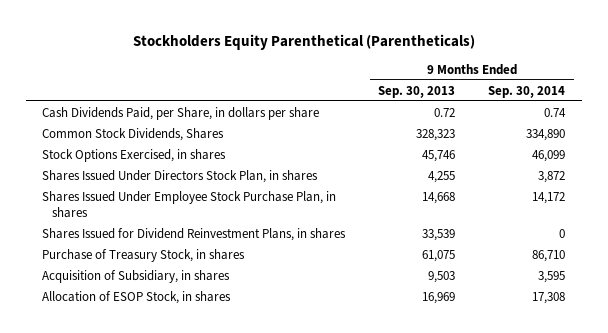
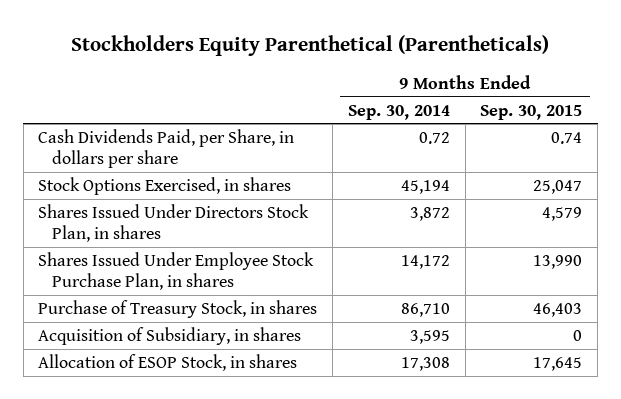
[378,85,456,98] Sep. 30, 2013 -> none
none -> [480,104,583,120] Sep. 30, 2015
[42,127,225,141] Common Stock Dividends, Shares -> none
[544,107,567,117] 0.74 -> [418,132,450,145] 0.72
[532,149,566,162] 46,099 -> [400,180,450,195] 45,194
[42,227,347,241] Shares Issued for Dividend Reinvestment Plans, in shares -> none

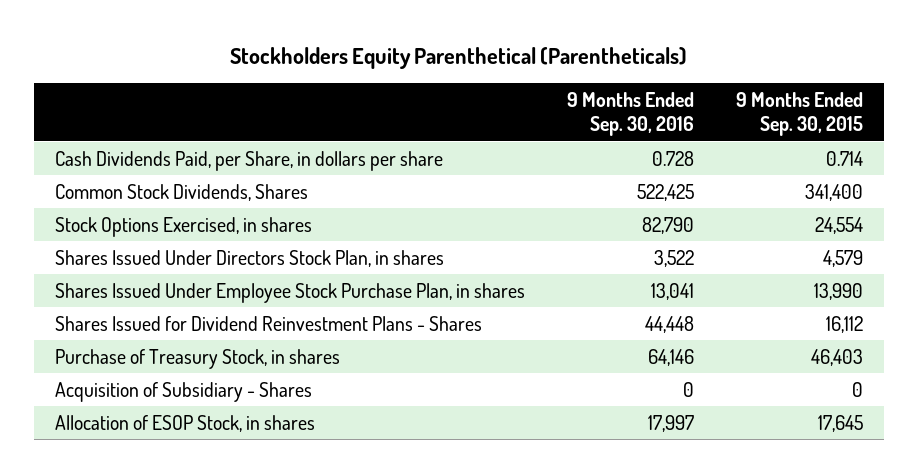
[347,104,450,120] Sep. 30, 2014 -> none
none -> [567,91,695,137] 9 Months Ended Sep. 30, 2016
[551,132,583,145] 0.74 -> [826,150,864,166] 0.714
none -> [54,183,308,201] Common Stock Dividends, Shares
[533,180,583,195] 25,047 -> [815,216,864,234] 24,554
none -> [54,315,482,331] Shares Issued for Dividend Reinvestment Plans - Shares
[38,327,302,346] Acquisition of Subsidiary, in shares -> [54,381,312,402] Acquisition of Subsidiary - Shares

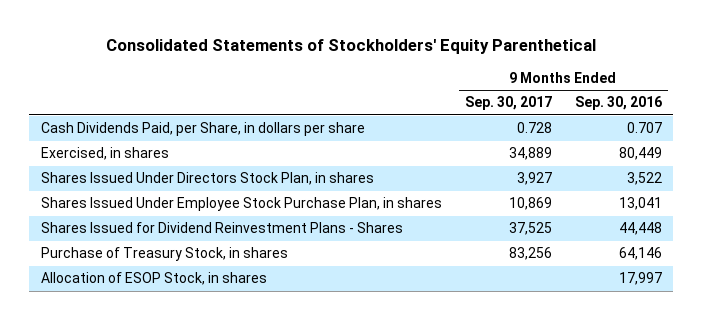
[230,46,688,69] Stockholders Equity Parenthetical (Parentheticals) -> [106,39,597,55] Consolidated Statements of Stockholders' Equity Parenthetical
[736,91,864,137] 9 Months Ended Sep. 30, 2015 -> none
none -> [464,96,552,111] Sep. 30, 2017
[54,183,308,201] Common Stock Dividends, Shares -> none
[652,150,695,166] 0.728 -> [626,122,662,134] 0.707
[54,216,312,237] Stock Options Exercised, in shares -> [40,147,169,161] Exercised, in shares
[642,216,695,234] 82,790 -> [618,147,662,161] 80,449
[54,381,312,402] Acquisition of Subsidiary - Shares -> none

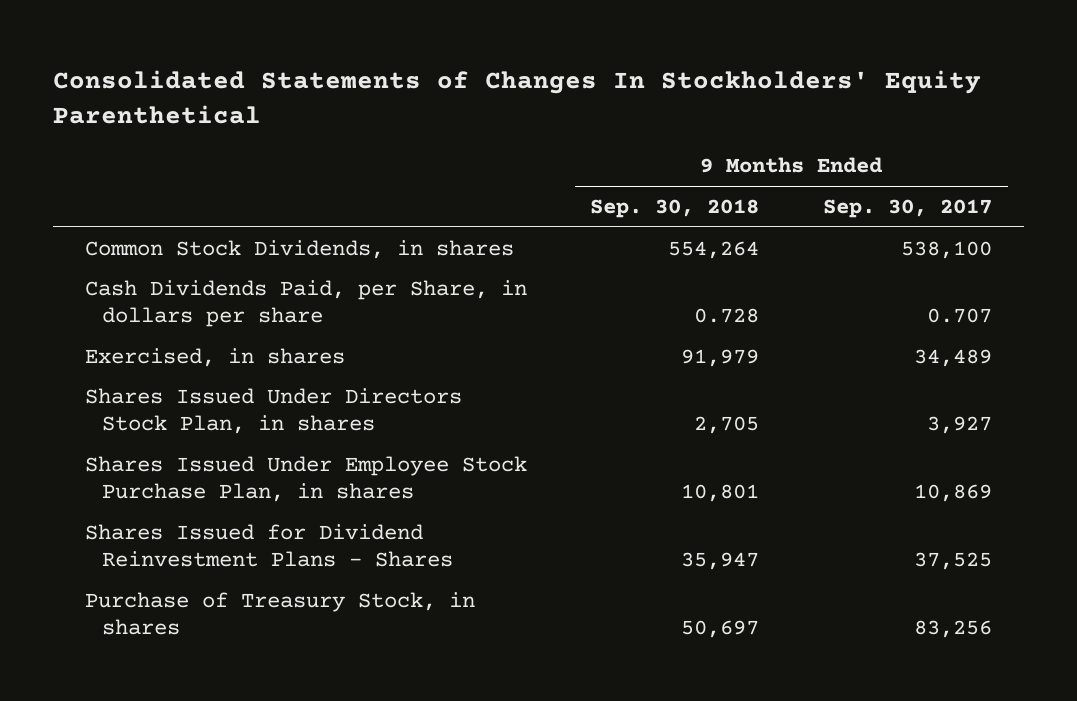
[106,39,597,55] Consolidated Statements of Stockholders' Equity Parenthetical -> [52,70,981,125] Consolidated Statements of Changes In Stockholders' Equity Parenthetical
[574,96,662,111] Sep. 30, 2016 -> none
none -> [590,198,760,218] Sep. 30, 2018
none -> [84,239,514,259] Common Stock Dividends, in shares
[516,122,552,134] 0.728 -> [927,307,993,323] 0.707
[508,147,552,161] 34,889 -> [914,348,993,367] 34,489
[40,272,267,286] Allocation of ESOP Stock, in shares -> none

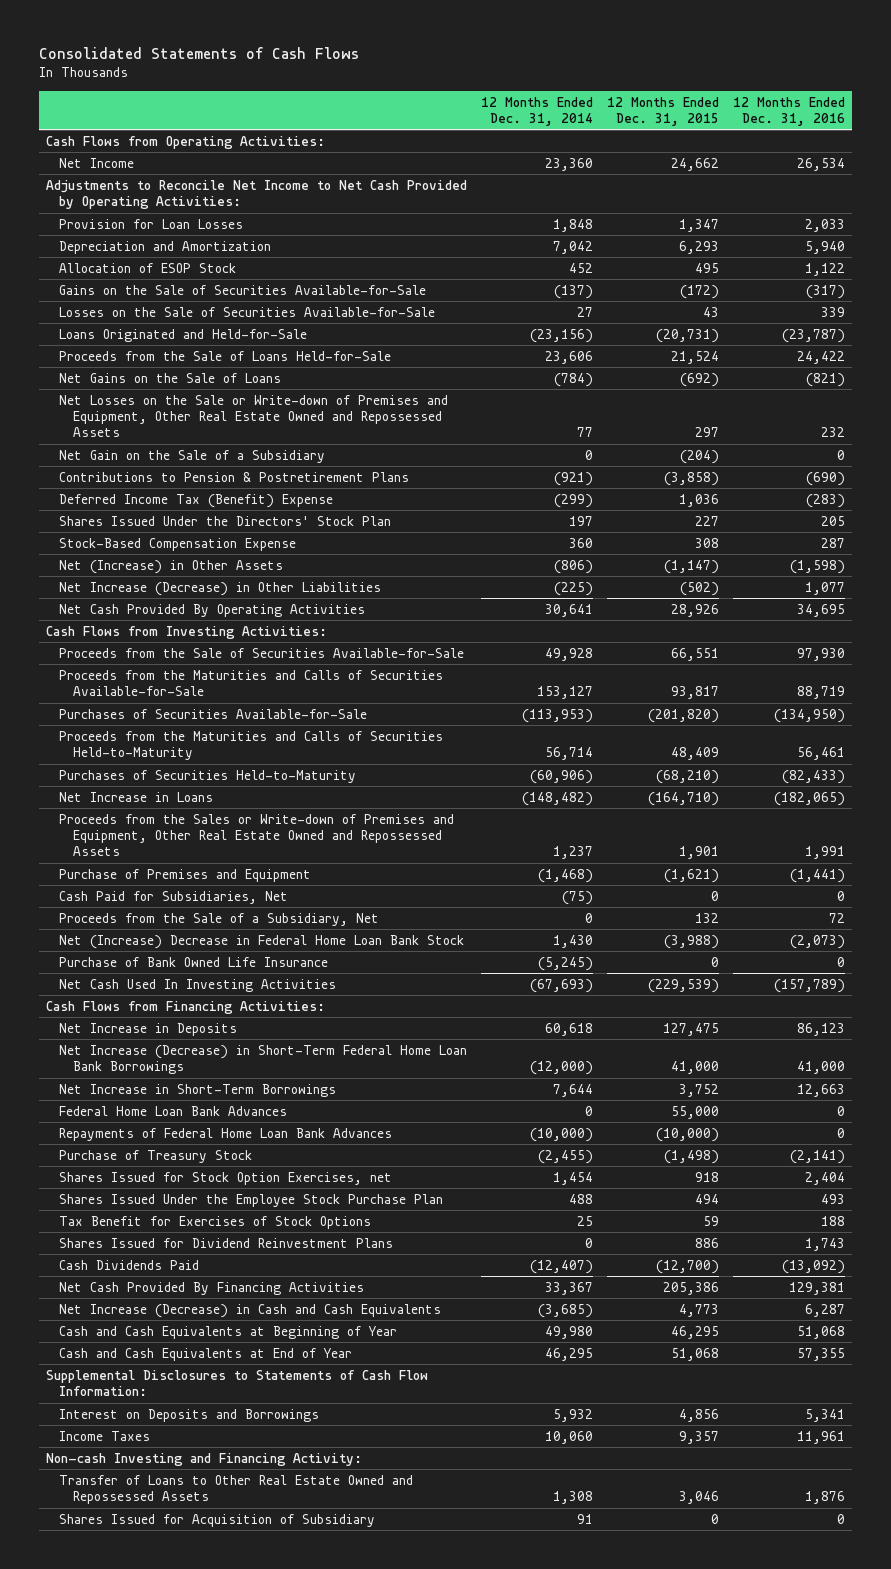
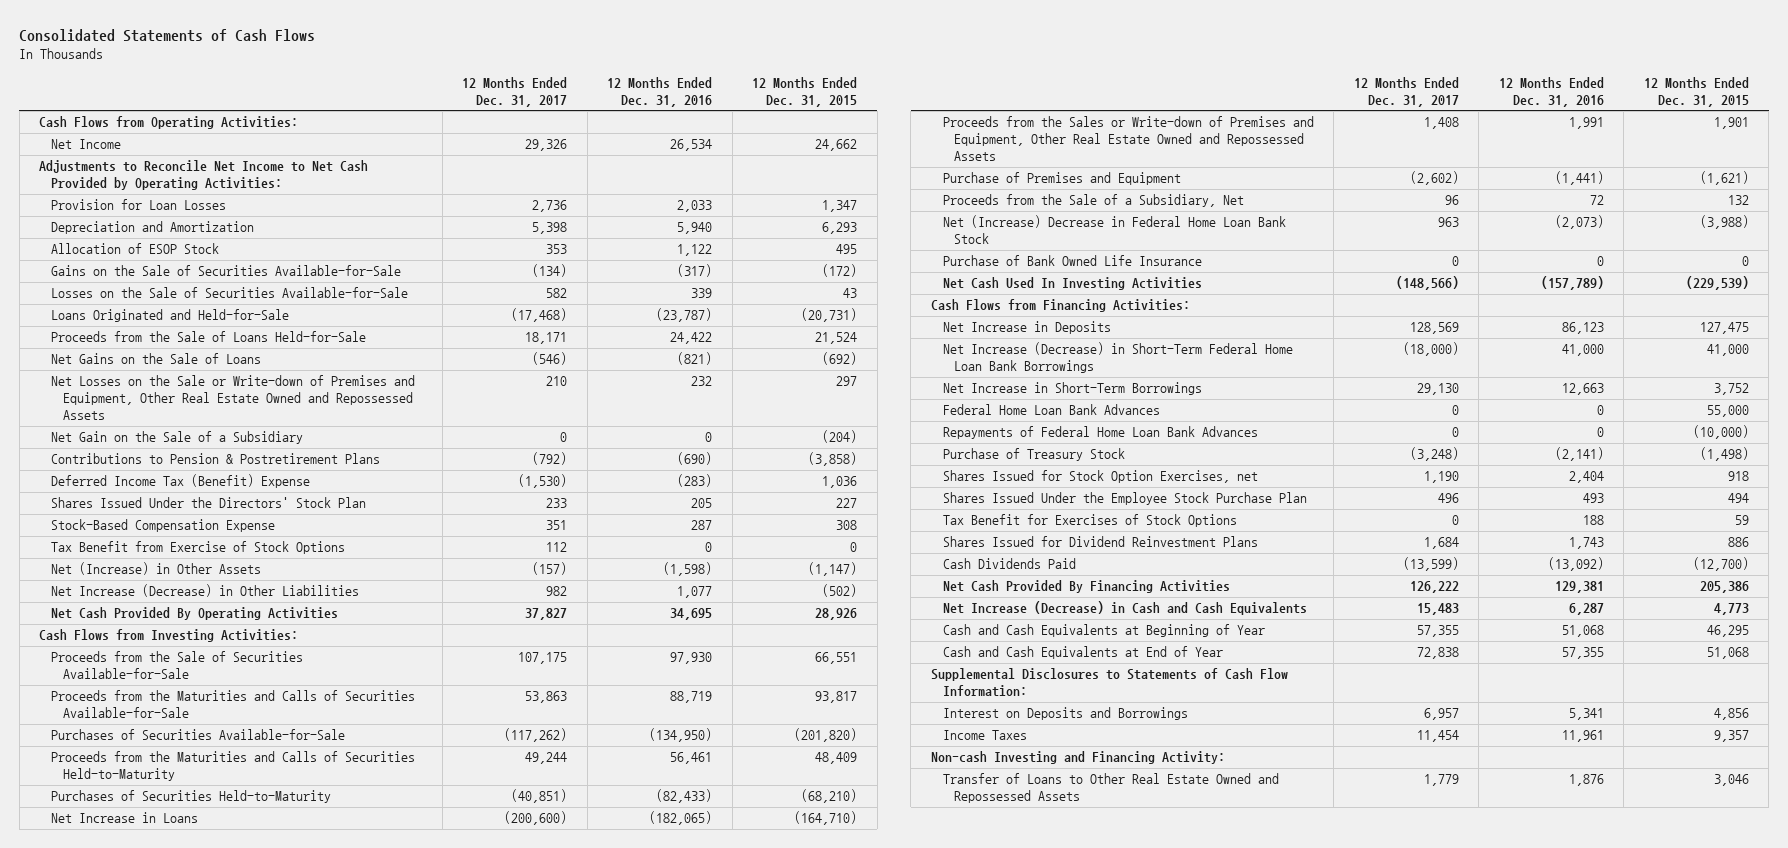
[481,96,594,126] 12 Months Ended Dec. 31, 2014 -> none
none -> [462,76,568,107] 12 Months Ended Dec. 31, 2017
none -> [51,541,346,555] Tax Benefit from Exercise of Stock Options
[59,890,289,904] Cash Paid for Subsidiaries, Net -> none
[59,1513,376,1527] Shares Issued for Acquisition of Subsidiary -> none

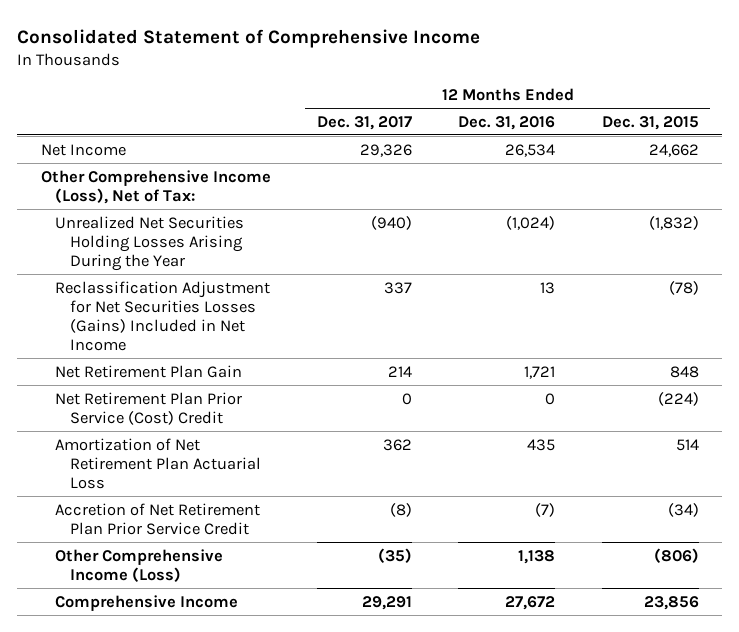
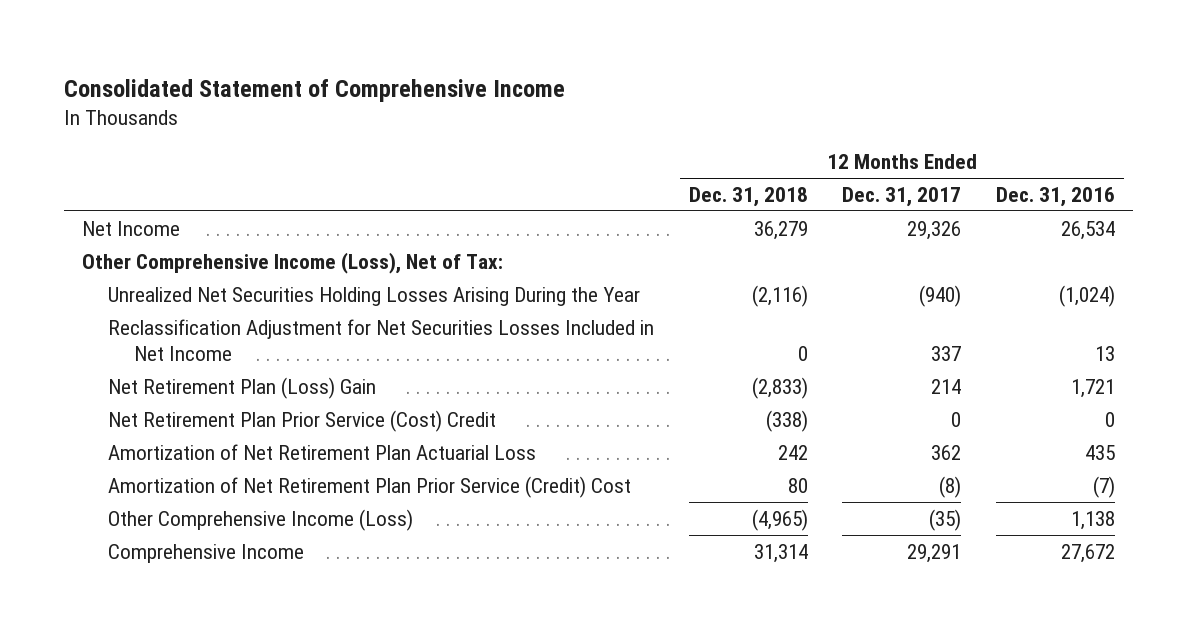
[601,115,699,130] Dec. 31, 2015 -> none
none -> [688,186,808,207] Dec. 31, 2018
[55,280,271,352] Reclassification Adjustment for Net Securities Losses (Gains) Included in Net Income -> [107,318,654,362] Reclassification Adjustment for Net Securities Losses Included in Net Income
[55,364,243,378] Net Retirement Plan Gain -> [107,376,376,399] Net Retirement Plan (Loss) Gain
[55,502,261,535] Accretion of Net Retirement Plan Prior Service Credit -> [107,475,631,498] Amortization of Net Retirement Plan Prior Service (Credit) Cost

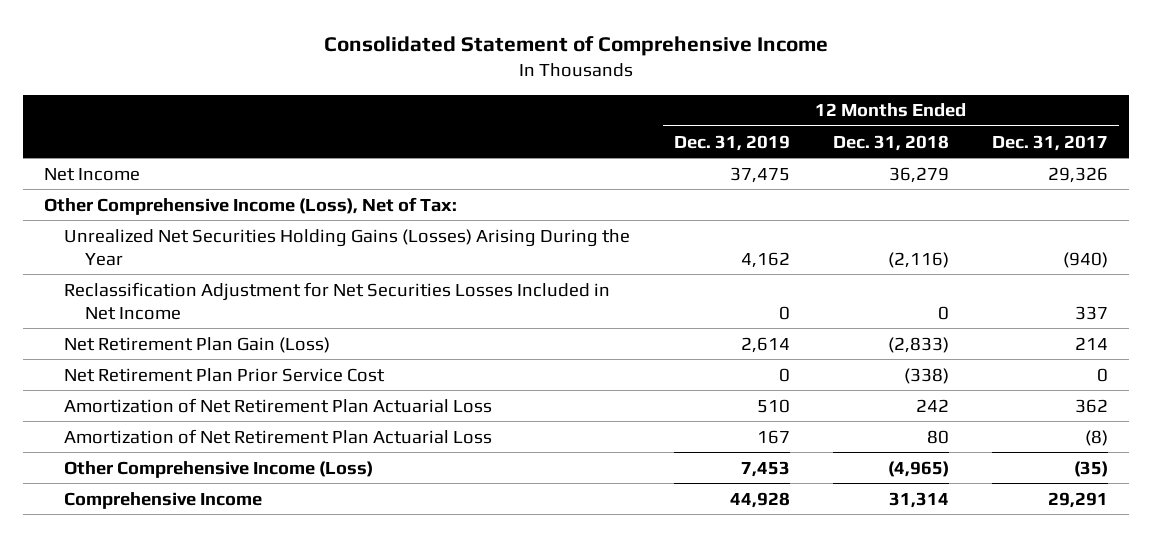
[996,186,1116,207] Dec. 31, 2016 -> none
none -> [673,134,790,151] Dec. 31, 2019
[107,286,640,306] Unrealized Net Securities Holding Losses Arising During the Year -> [64,228,631,266] Unrealized Net Securities Holding Gains (Losses) Arising During the Year
[107,376,376,399] Net Retirement Plan (Loss) Gain -> [64,336,331,353] Net Retirement Plan Gain (Loss)
[107,409,496,432] Net Retirement Plan Prior Service (Cost) Credit -> [64,367,386,382] Net Retirement Plan Prior Service Cost
[107,475,631,498] Amortization of Net Retirement Plan Prior Service (Credit) Cost -> none
none -> [64,428,493,444] Amortization of Net Retirement Plan Actuarial Loss

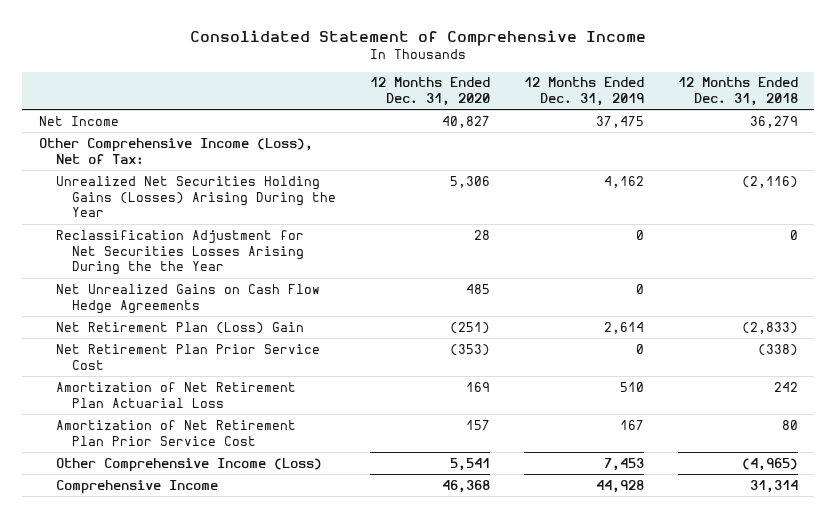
[991,134,1108,151] Dec. 31, 2017 -> none
none -> [370,77,491,107] 12 Months Ended Dec. 31, 2020
[64,281,611,320] Reclassification Adjustment for Net Securities Losses Included in Net Income -> [55,229,305,276] Reclassification Adjustment for Net Securities Losses Arising During the the Year
none -> [55,283,320,314] Net Unrealized Gains on Cash Flow Hedge Agreements
[64,336,331,353] Net Retirement Plan Gain (Loss) -> [55,321,304,334] Net Retirement Plan (Loss) Gain
[64,428,493,444] Amortization of Net Retirement Plan Actuarial Loss -> [55,419,296,446] Amortization of Net Retirement Plan Prior Service Cost

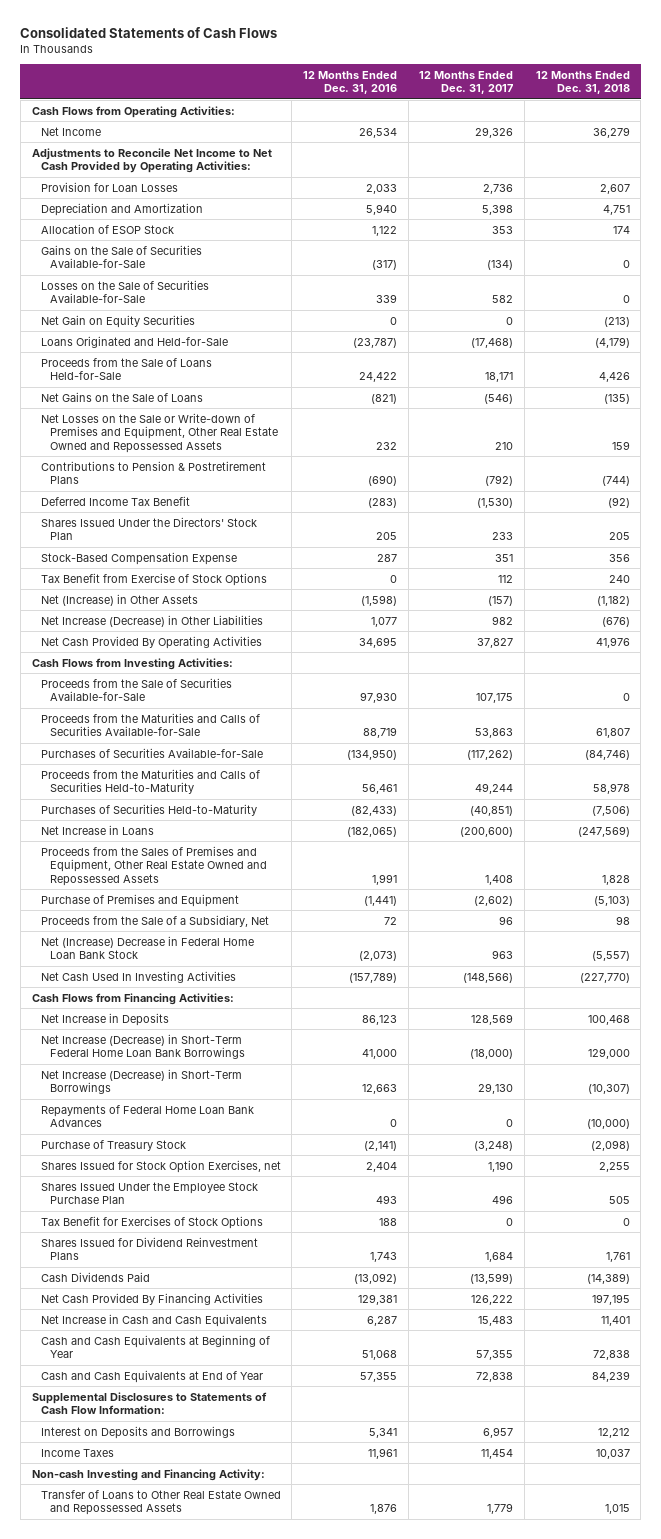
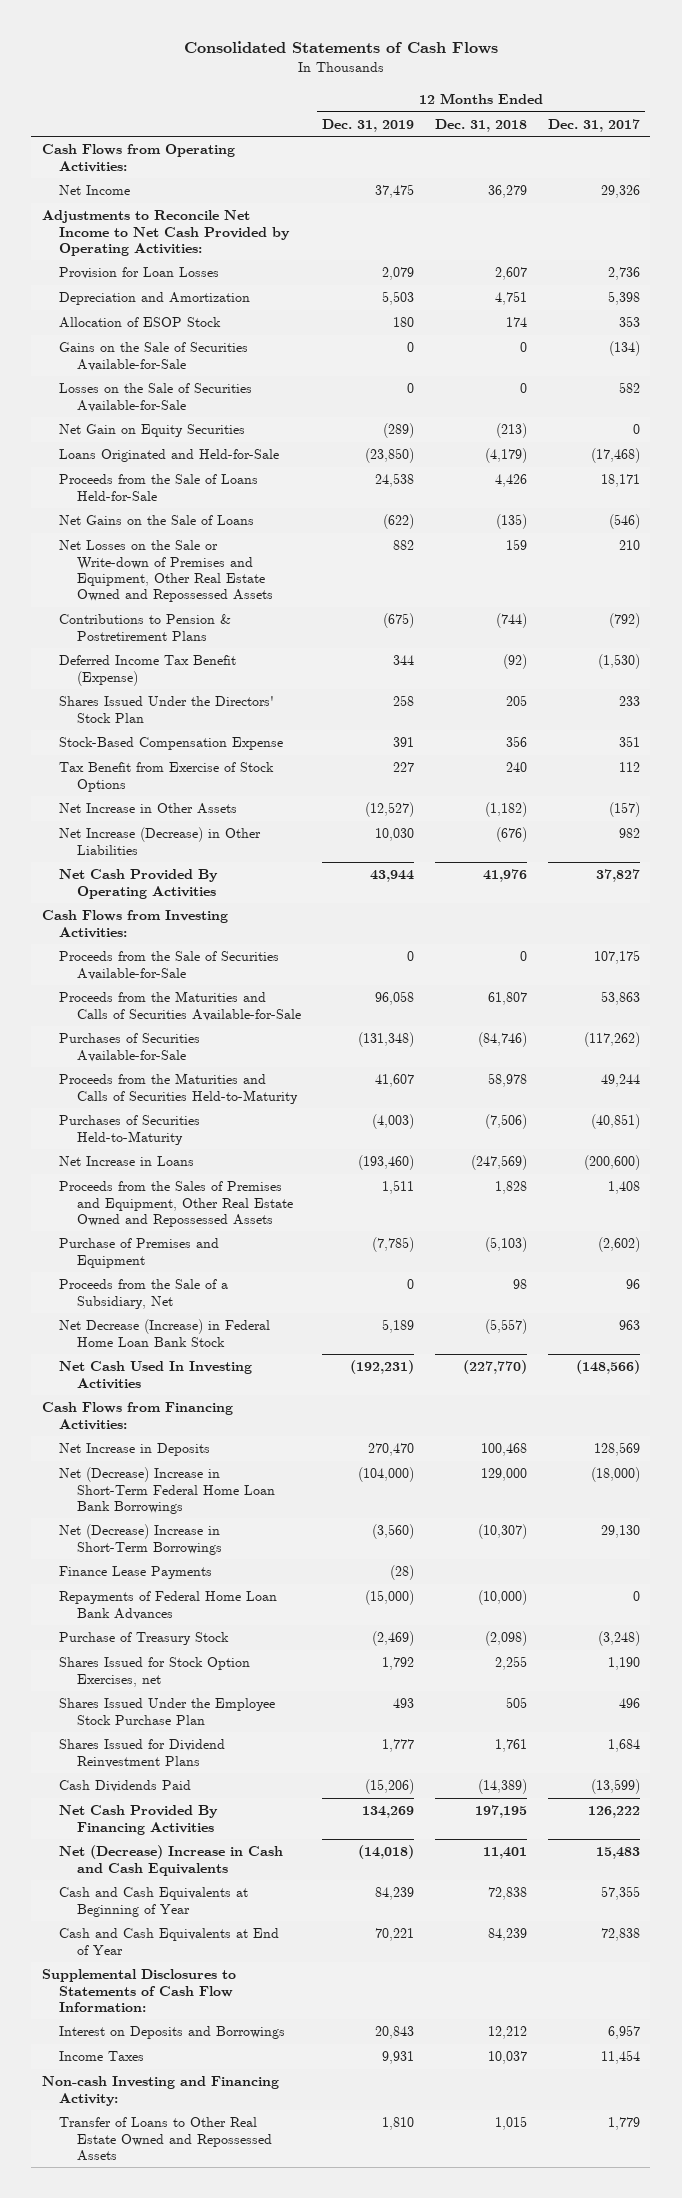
[303,70,398,95] 12 Months Ended Dec. 31, 2016 -> none
none -> [321,118,414,132] Dec. 31, 2019
[40,495,190,506] Deferred Income Tax Benefit -> [59,655,237,686] Deferred Income Tax Benefit (Expense)
[40,593,198,606] Net (Increase) in Other Assets -> [59,803,238,815] Net Increase in Other Assets
[40,935,254,960] Net (Increase) Decrease in Federal Home Loan Bank Stock -> [59,1319,271,1347] Net Decrease (Increase) in Federal Home Loan Bank Stock
[40,1033,246,1060] Net Increase (Decrease) in Short-Term Federal Home Loan Bank Borrowings -> [59,1467,275,1514] Net (Decrease) Increase in Short-Term Federal Home Loan Bank Borrowings
[40,1068,242,1095] Net Increase (Decrease) in Short-Term Borrowings -> [59,1524,222,1555] Net (Decrease) Increase in Short-Term Borrowings
none -> [59,1566,213,1580] Finance Lease Payments
[40,1215,263,1229] Tax Benefit for Exercises of Stock Options -> none
[40,1313,267,1327] Net Increase in Cash and Cash Equivalents -> [59,1845,284,1876] Net (Decrease) Increase in Cash and Cash Equivalents

